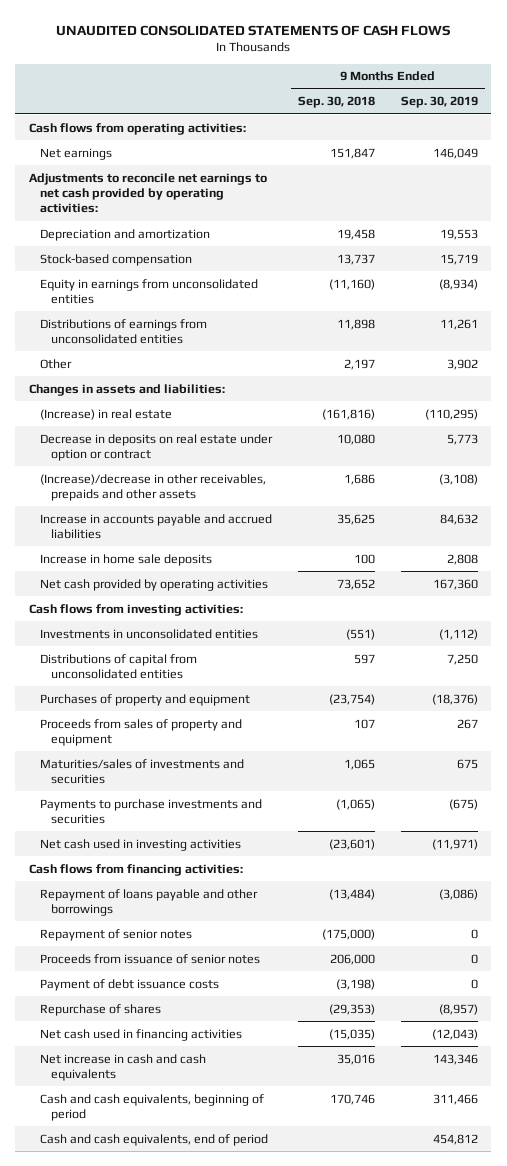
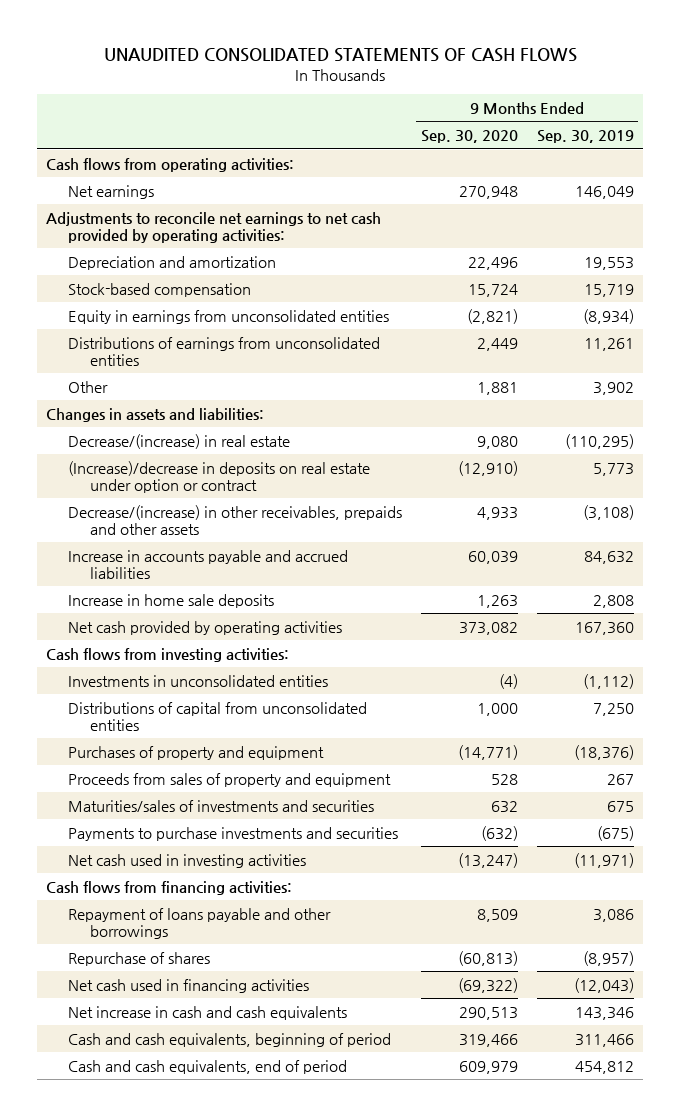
[297,96,375,109] Sep. 30, 2018 -> none
none -> [420,130,518,144] Sep. 30, 2020
[39,408,172,420] (Increase) in real estate -> [68,433,291,449] Decrease/(increase) in real estate
[39,433,273,461] Decrease in deposits on real estate under option or contract -> [68,460,371,493] (Increase)/decrease in deposits on real estate under option or contract
[39,473,266,501] (Increase)/decrease in other receivables, prepaids and other assets -> [68,504,403,535] Decrease/(increase) in other receivables, prepaids and other assets
[39,928,192,941] Repayment of senior notes -> none
[39,953,260,964] Proceeds from issuance of senior notes -> none
[39,978,219,991] Payment of debt issuance costs -> none
[439,888,479,900] (3,086) -> [592,908,634,922] 3,086

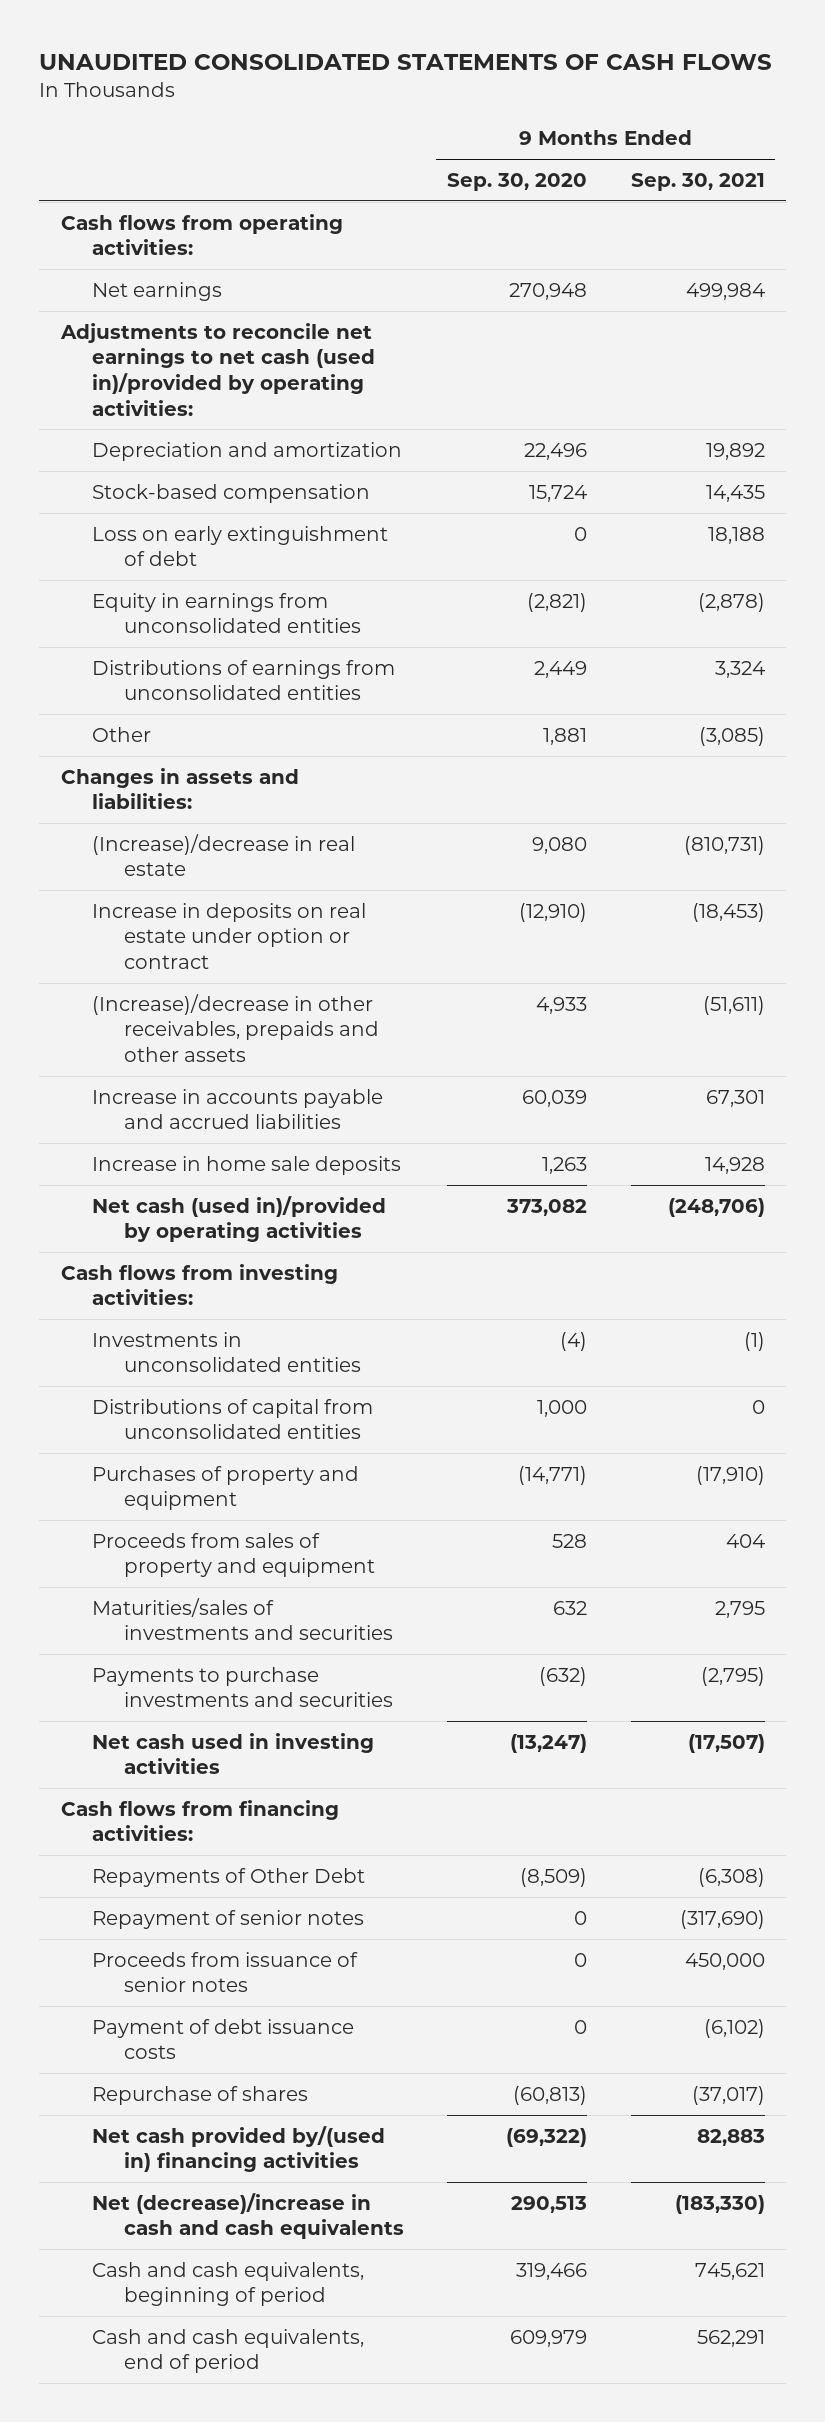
[536,130,634,144] Sep. 30, 2019 -> none
none -> [630,173,765,192] Sep. 30, 2021
[46,211,382,243] Adjustments to reconcile net earnings to net cash provided by operating activities: -> [59,322,376,416] Adjustments to reconcile net earnings to net cash (used in)/provided by operating activities:
none -> [92,525,389,567] Loss on early extinguishment of debt
[68,433,291,449] Decrease/(increase) in real estate -> [92,833,356,877] (Increase)/decrease in real estate
[68,460,371,493] (Increase)/decrease in deposits on real estate under option or contract -> [92,902,367,970] Increase in deposits on real estate under option or contract
[68,504,403,535] Decrease/(increase) in other receivables, prepaids and other assets -> [92,993,379,1063] (Increase)/decrease in other receivables, prepaids and other assets
[68,620,343,635] Net cash provided by operating activities -> [92,1195,387,1243] Net cash (used in)/provided by operating activities
[68,907,332,939] Repayment of loans payable and other borrowings -> [92,1867,366,1887] Repayments of Other Debt
[476,908,518,922] 8,509 -> [520,1867,588,1887] (8,509)
none -> [92,1909,365,1929] Repayment of senior notes
none -> [92,1951,359,1993] Proceeds from issuance of senior notes
none -> [92,2018,355,2060] Payment of debt issuance costs
[68,978,310,993] Net cash used in financing activities -> [92,2125,386,2173] Net cash provided by/(used in) financing activities
[68,1005,348,1020] Net increase in cash and cash equivalents -> [92,2192,404,2240] Net (decrease)/increase in cash and cash equivalents

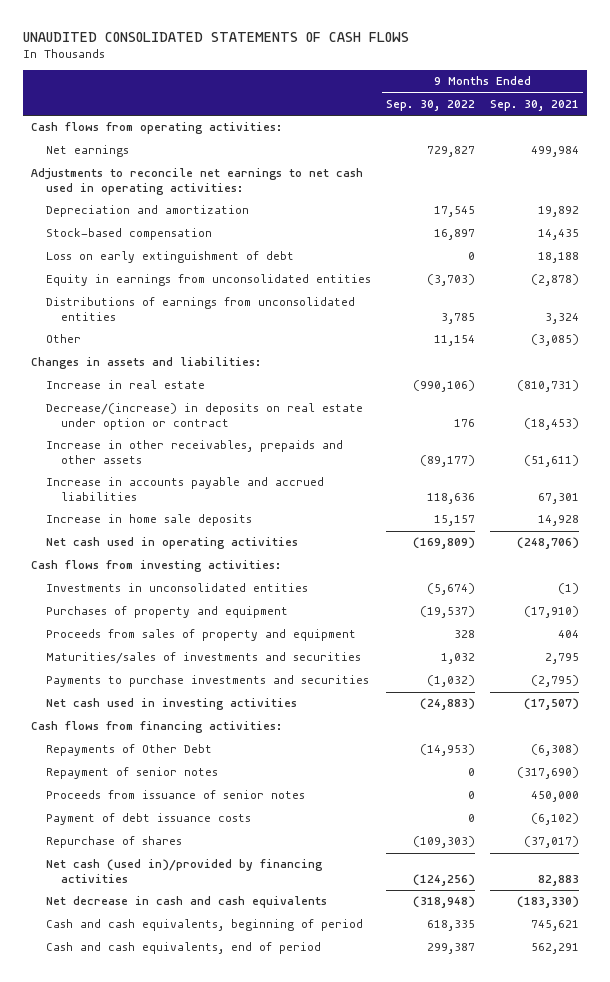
[447,173,588,192] Sep. 30, 2020 -> none
none -> [386,99,476,111] Sep. 30, 2022
[59,322,376,416] Adjustments to reconcile net earnings to net cash (used in)/provided by operating activities: -> [30,168,363,195] Adjustments to reconcile net earnings to net cash used in operating activities:
[92,833,356,877] (Increase)/decrease in real estate -> [45,380,205,390] Increase in real estate
[92,902,367,970] Increase in deposits on real estate under option or contract -> [45,403,363,430] Decrease/(increase) in deposits on real estate under option or contract
[92,993,379,1063] (Increase)/decrease in other receivables, prepaids and other assets -> [45,440,343,464] Increase in other receivables, prepaids and other assets
[92,1195,387,1243] Net cash (used in)/provided by operating activities -> [45,537,298,550] Net cash used in operating activities
[92,1398,374,1440] Distributions of capital from unconsolidated entities -> none
[92,2125,386,2173] Net cash provided by/(used in) financing activities -> [45,859,323,883] Net cash (used in)/provided by financing activities
[92,2192,404,2240] Net (decrease)/increase in cash and cash equivalents -> [45,896,327,909] Net decrease in cash and cash equivalents

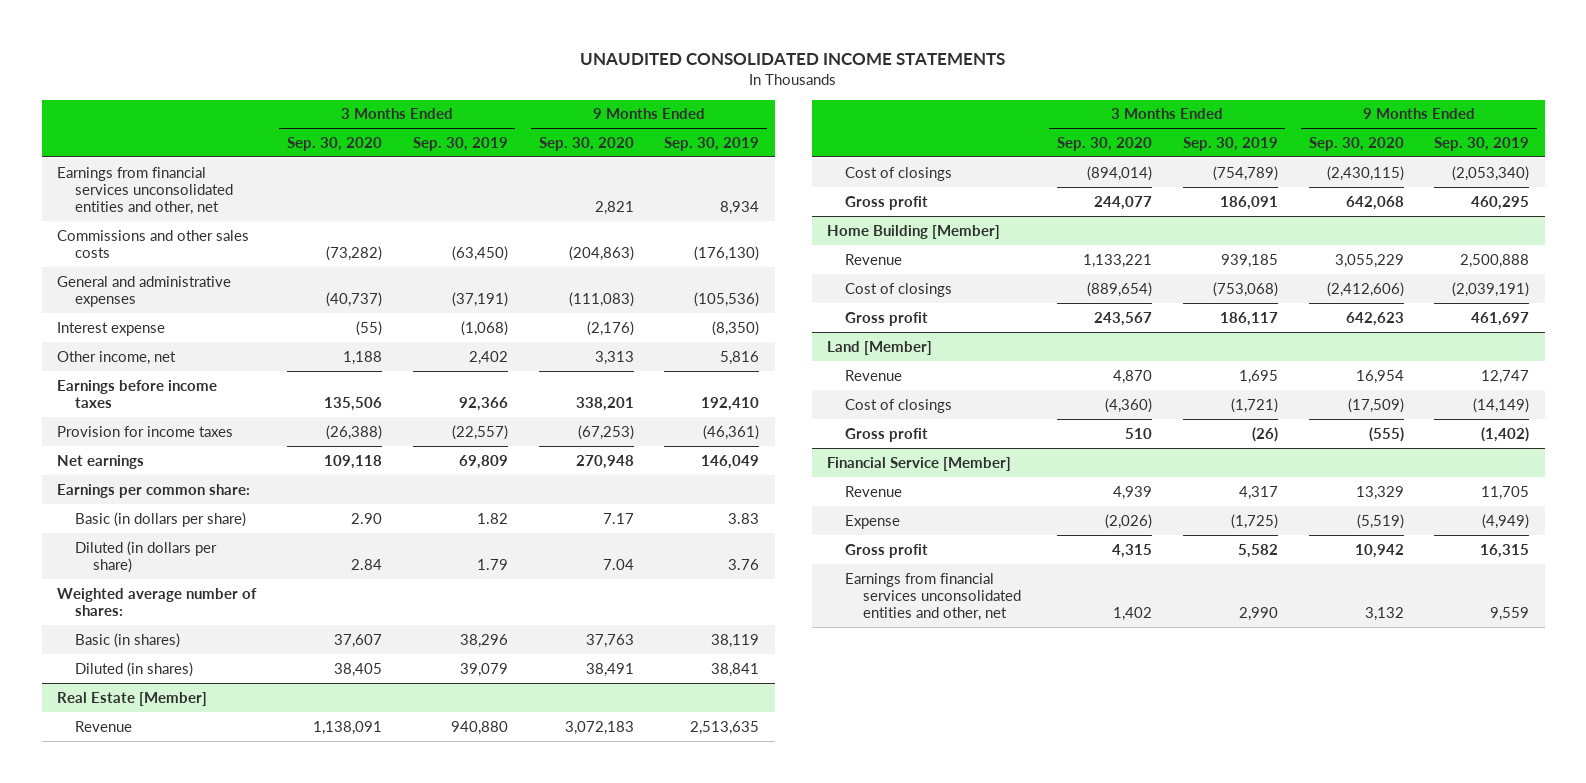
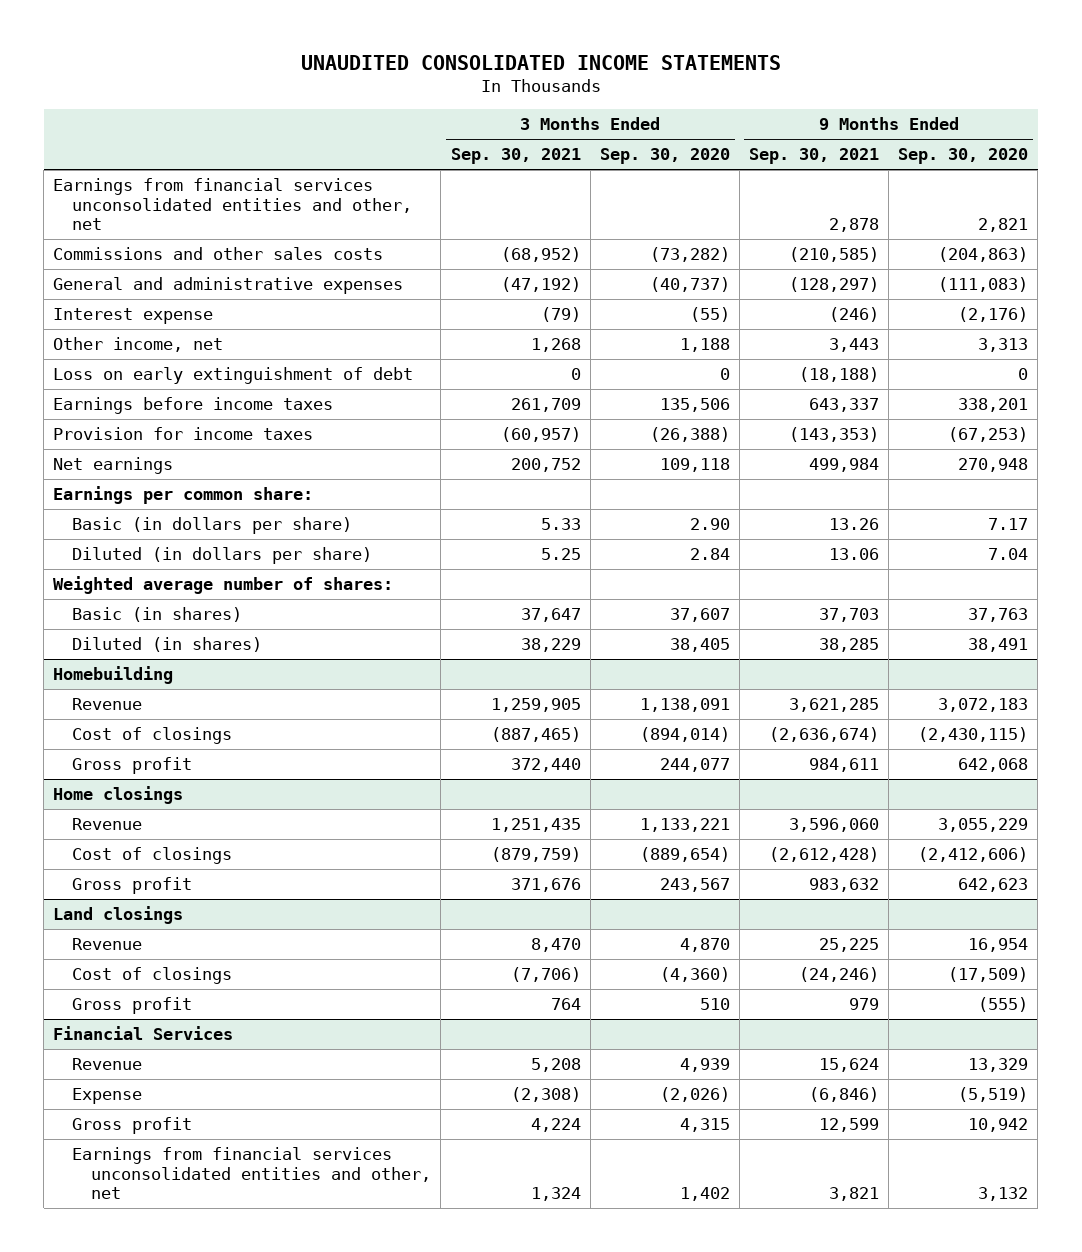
[412,136,508,151] Sep. 30, 2019 -> none
[664,136,760,151] Sep. 30, 2019 -> none
none -> [450,148,581,165] Sep. 30, 2021
none -> [749,148,880,165] Sep. 30, 2021
none -> [53,367,414,385] Loss on early extinguishment of debt
[57,691,208,706] Real Estate [Member] -> [53,666,174,685] Homebuilding
[827,224,1001,239] Home Building [Member] -> [53,786,184,805] Home closings
[827,340,933,355] Land [Member] -> [53,906,184,925] Land closings
[827,456,1012,471] Financial Service [Member] -> [53,1026,234,1041] Financial Services

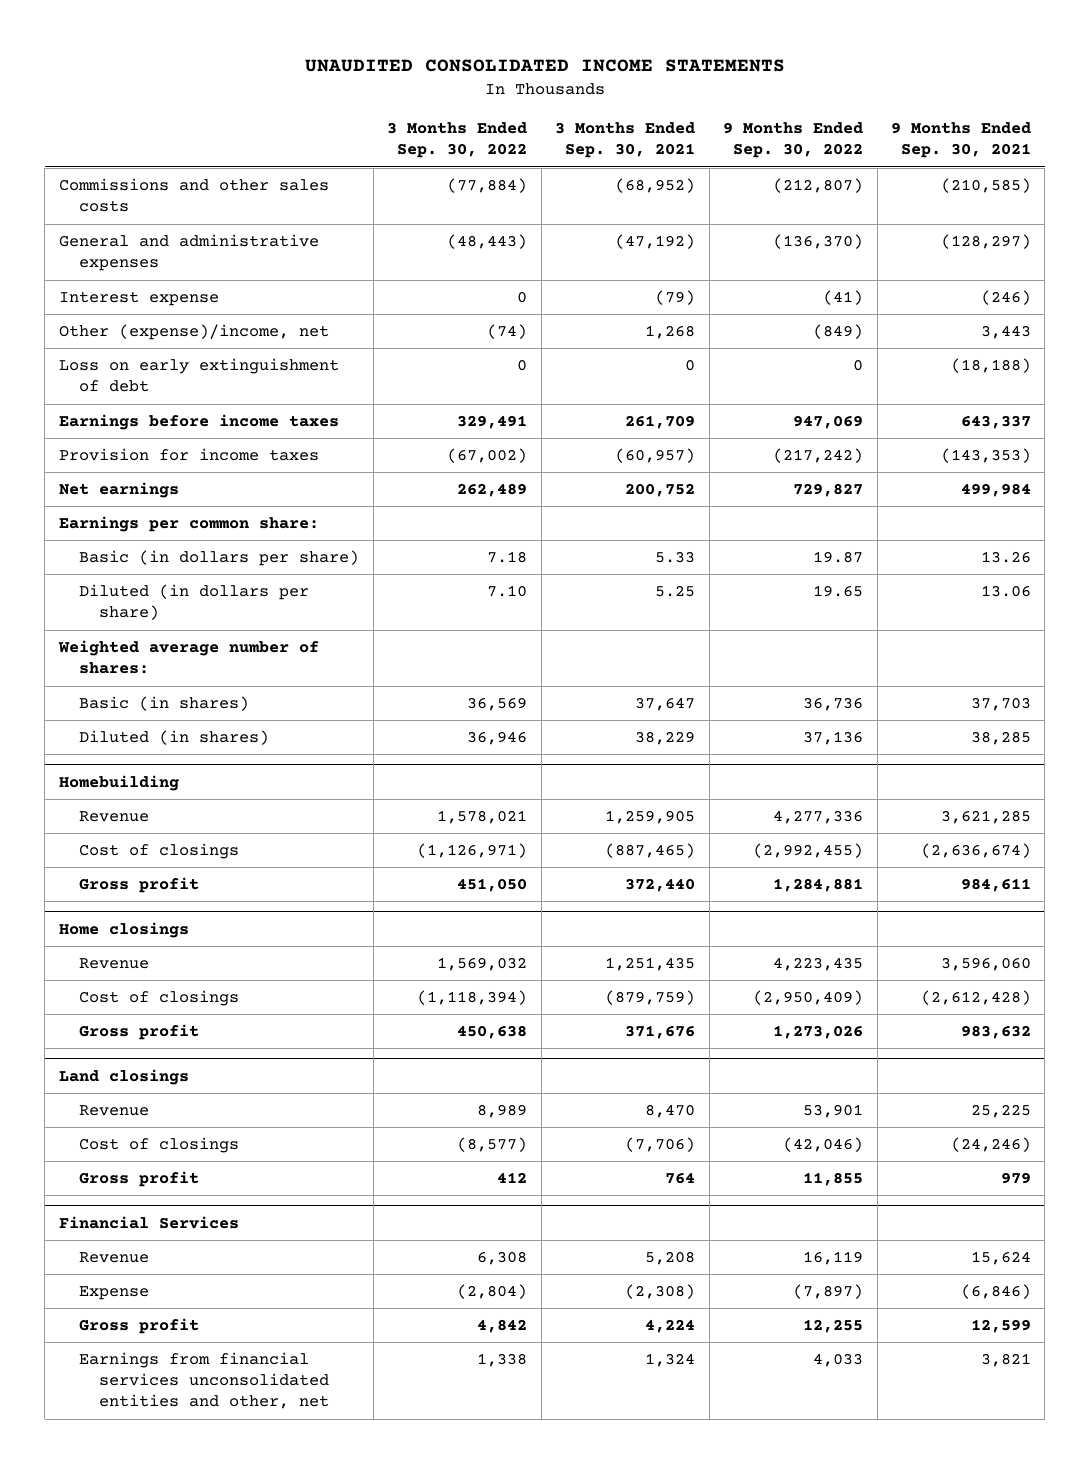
[599,148,730,165] Sep. 30, 2020 -> none
[898,148,1029,165] Sep. 30, 2020 -> none
none -> [387,122,528,159] 3 Months Ended Sep. 30, 2022
none -> [723,122,864,159] 9 Months Ended Sep. 30, 2022
[53,178,413,231] Earnings from financial services unconsolidated entities and other, net -> none
[53,337,224,353] Other income, net -> [58,324,329,341] Other (expense)/income, net

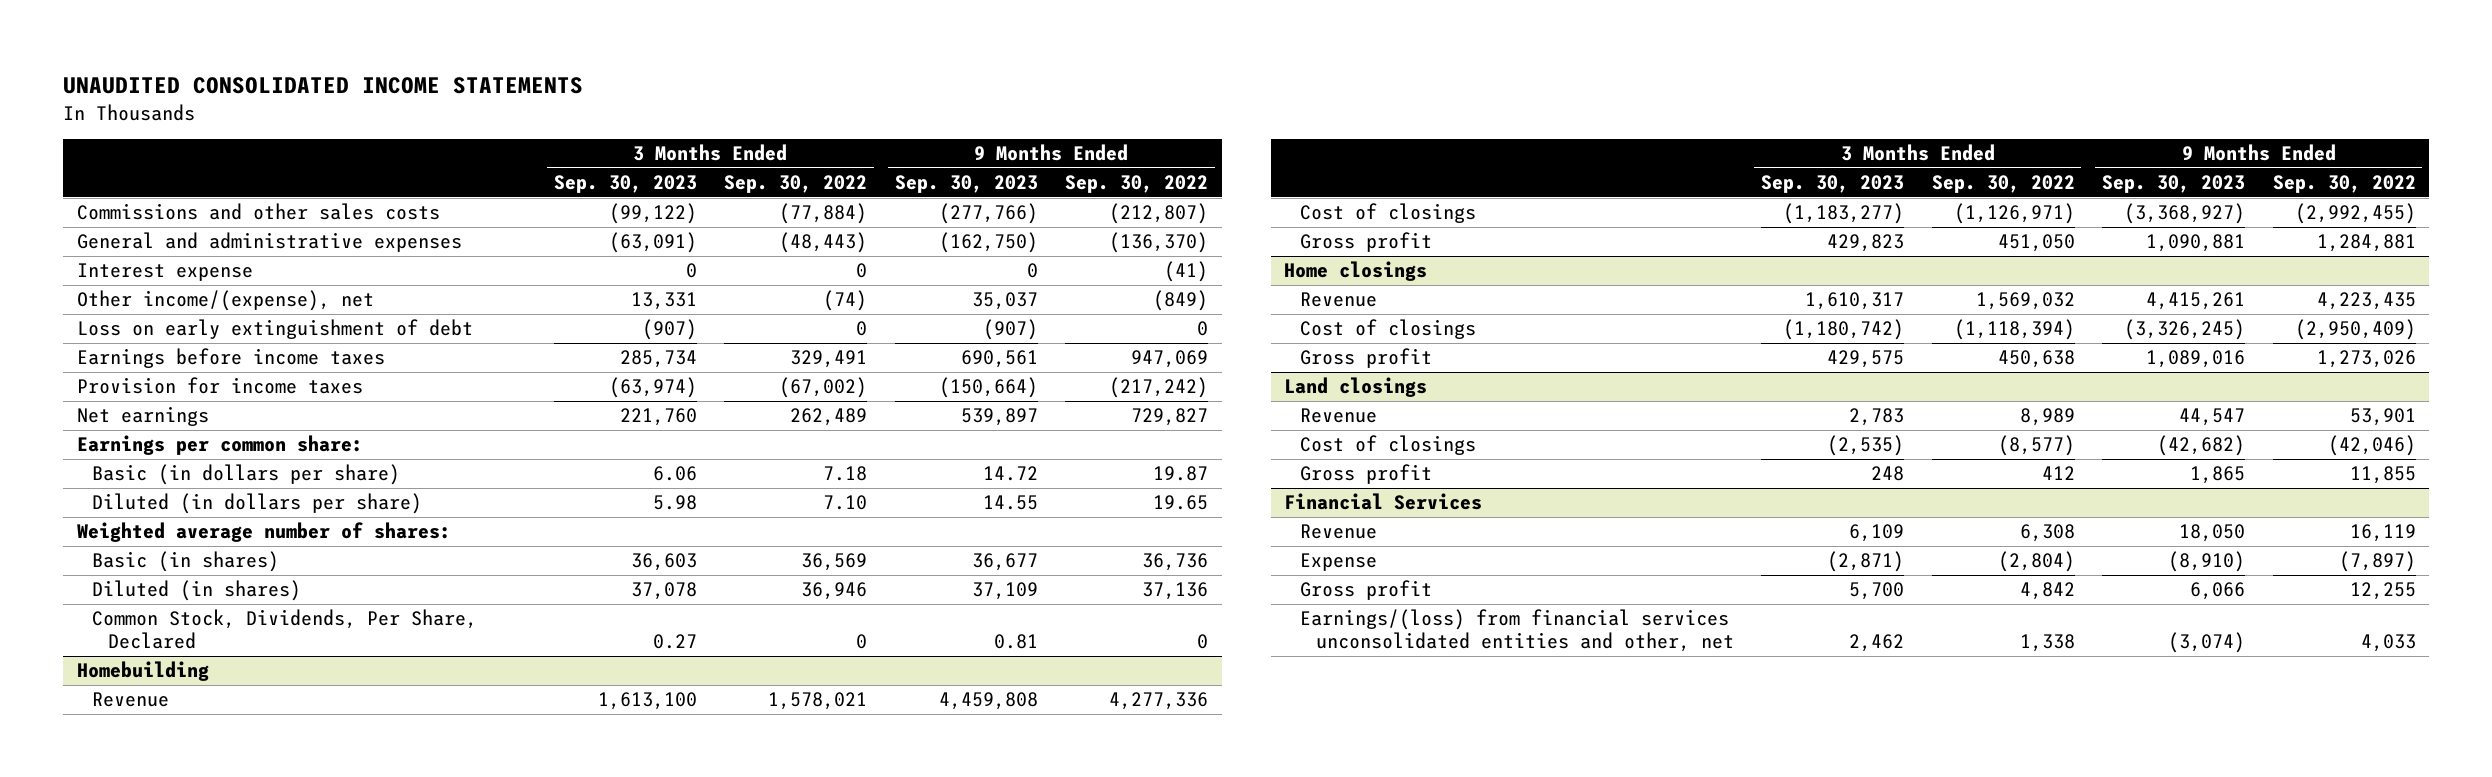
[555,122,696,159] 3 Months Ended Sep. 30, 2021 -> none
[890,122,1031,159] 9 Months Ended Sep. 30, 2021 -> none
none -> [553,175,697,194] Sep. 30, 2023
none -> [894,175,1038,194] Sep. 30, 2023
[58,324,329,341] Other (expense)/income, net -> [76,290,374,312] Other income/(expense), net
none -> [92,609,478,650] Common Stock, Dividends, Per Share, Declared
[79,1352,330,1410] Earnings from financial services unconsolidated entities and other, net -> [1299,609,1734,653] Earnings/(loss) from financial services unconsolidated entities and other, net

